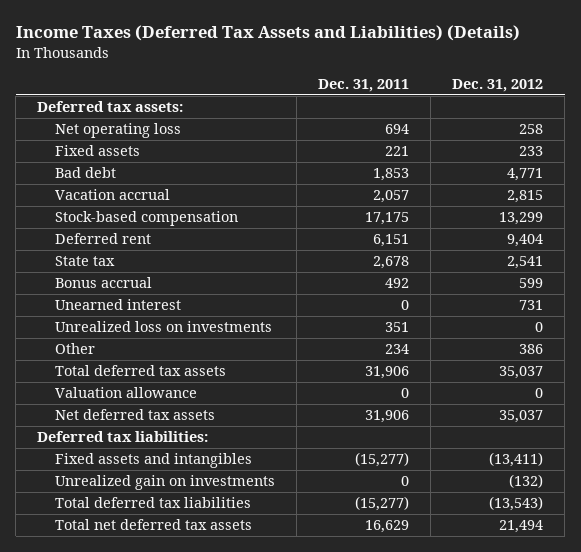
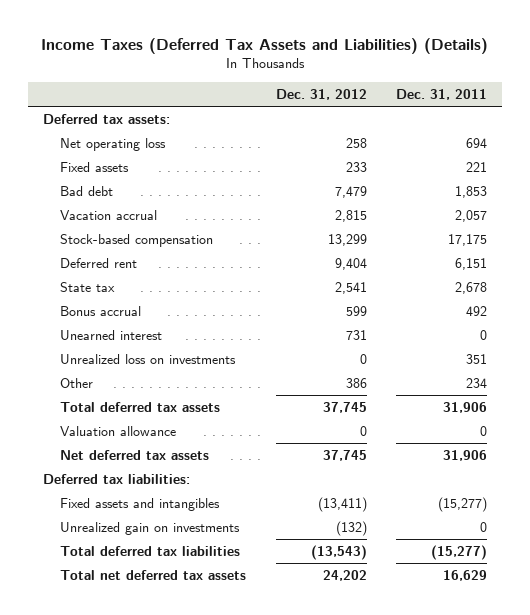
[507,168,544,182] 4,771 -> [334,185,367,198] 7,479
[499,366,544,380] 35,037 -> [322,401,367,413] 37,745
[499,410,544,424] 35,037 -> [322,449,367,461] 37,745
[499,520,544,534] 21,494 -> [322,569,367,581] 24,202

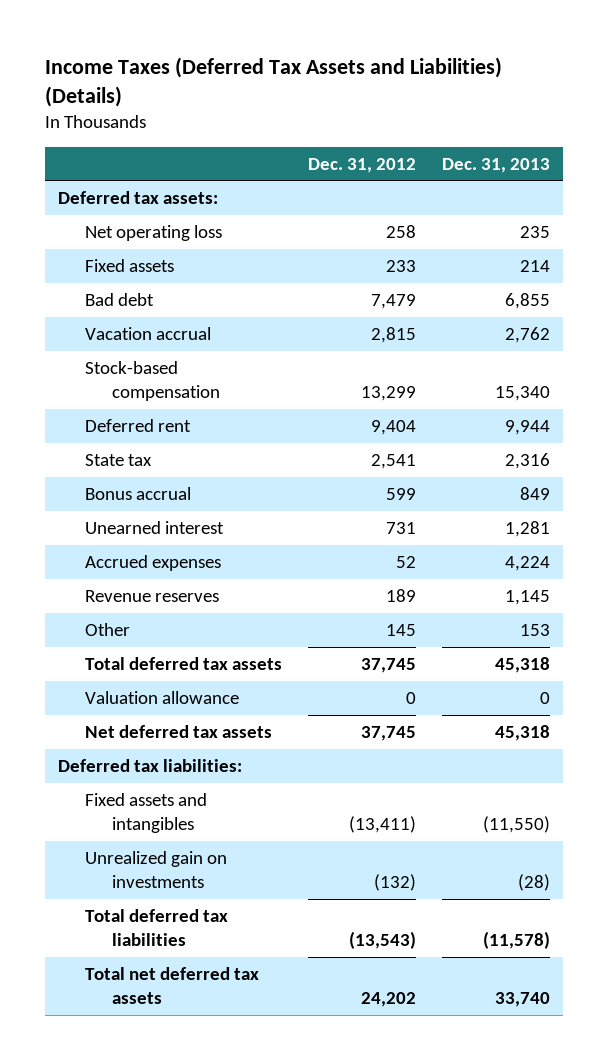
[396,88,488,100] Dec. 31, 2011 -> none
none -> [441,157,550,173] Dec. 31, 2013
[60,353,237,364] Unrealized loss on investments -> none
none -> [84,554,221,571] Accrued expenses
none -> [84,589,219,602] Revenue reserves
[345,377,367,388] 386 -> [385,623,416,636] 145

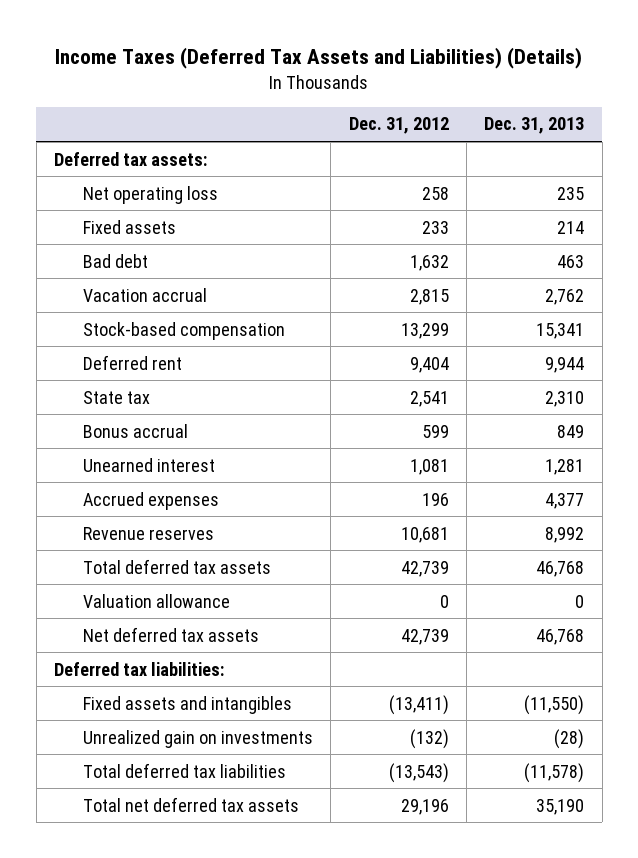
[370,293,416,309] 7,479 -> [409,254,449,271] 1,632
[504,292,550,309] 6,855 -> [557,254,585,268] 463
[494,385,550,401] 15,340 -> [536,322,585,339] 15,341
[504,452,550,469] 2,316 -> [545,390,585,407] 2,310
[84,622,130,636] Other -> none
[385,521,416,534] 731 -> [409,458,449,475] 1,081
[395,555,416,568] 52 -> [421,492,449,506] 196
[504,555,550,571] 4,224 -> [545,492,585,509] 4,377
[385,588,416,602] 189 -> [400,526,449,543] 10,681
[504,589,550,605] 1,145 -> [545,526,585,543] 8,992
[360,657,416,673] 37,745 -> [400,560,449,577] 42,739
[494,656,550,673] 45,318 -> [536,560,585,577] 46,768
[360,725,416,741] 37,745 -> [400,628,449,645] 42,739
[494,724,550,741] 45,318 -> [536,628,585,645] 46,768
[360,991,416,1007] 24,202 -> [400,798,449,815] 29,196
[494,991,550,1007] 33,740 -> [536,798,585,815] 35,190

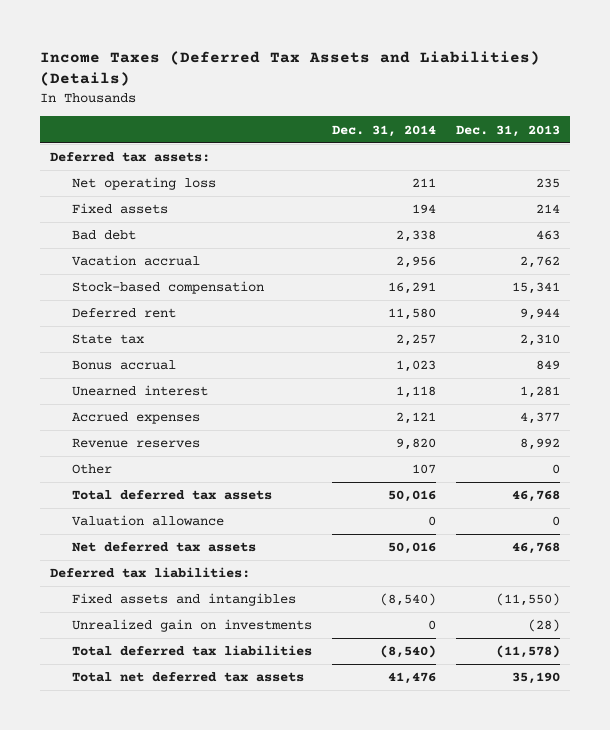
[348,117,449,135] Dec. 31, 2012 -> none
none -> [331,124,436,137] Dec. 31, 2014
none -> [71,464,112,475] Other

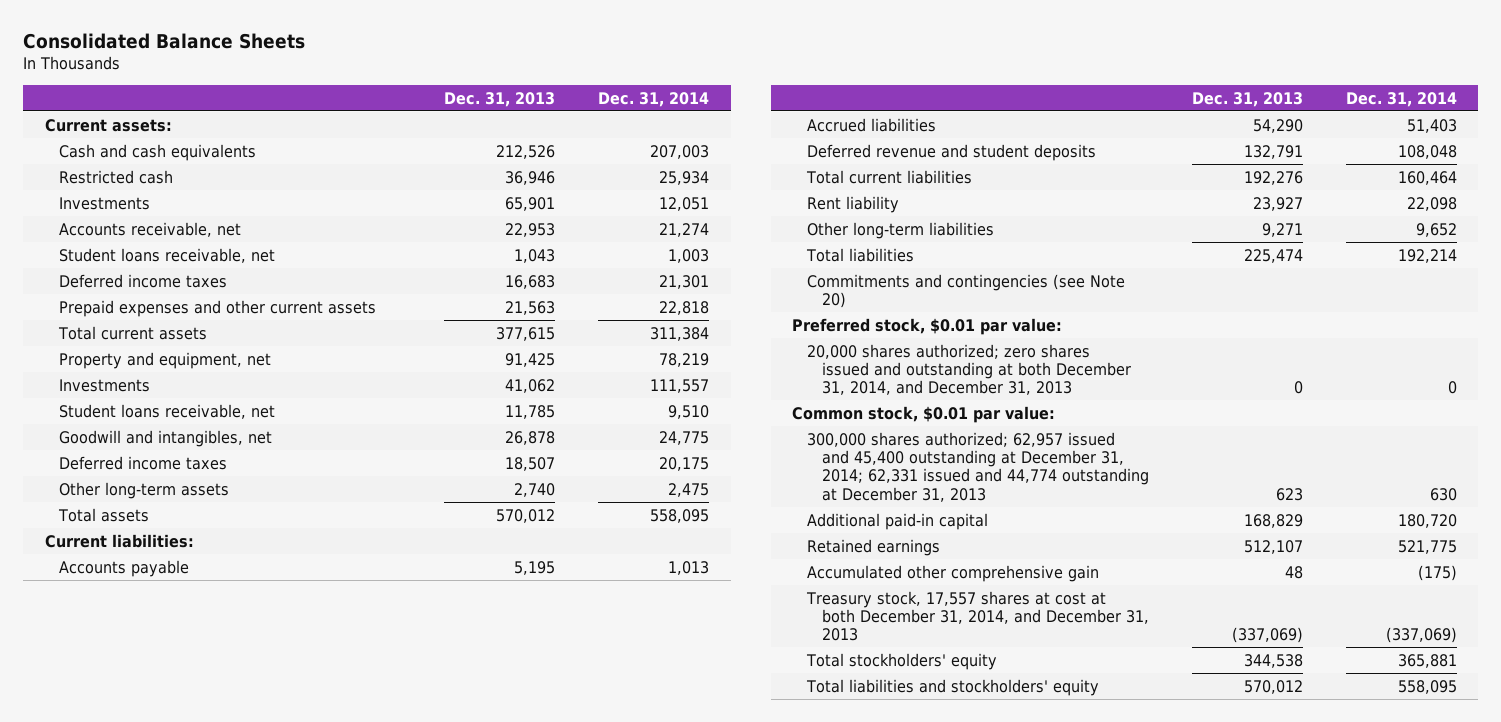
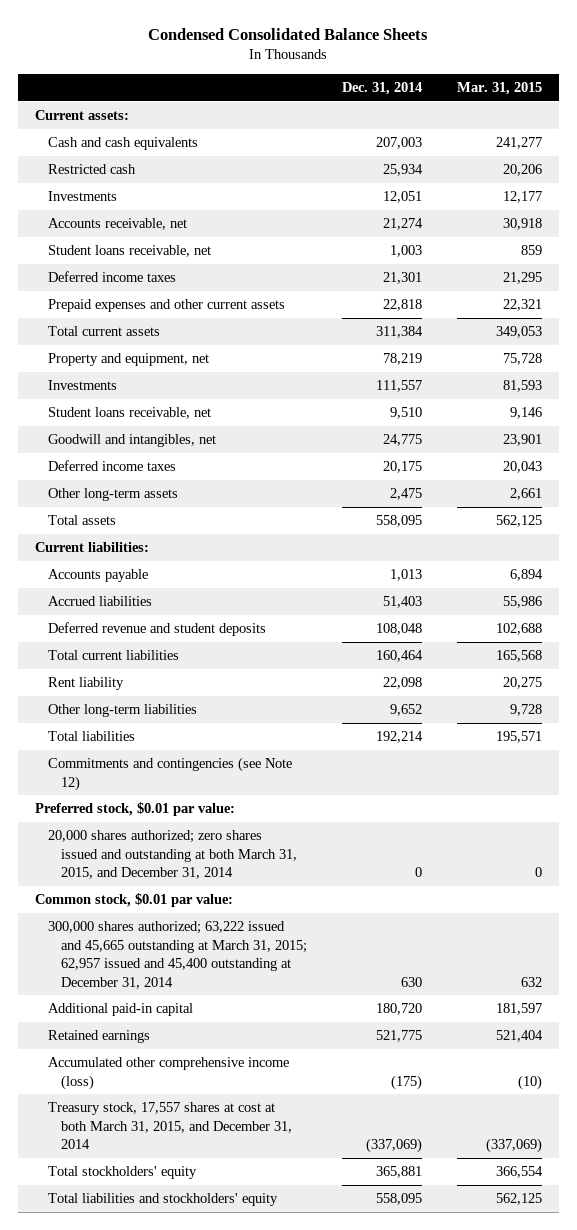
[23,32,306,49] Consolidated Balance Sheets -> [148,27,429,40] Condensed Consolidated Balance Sheets
[444,91,556,107] Dec. 31, 2013 -> none
none -> [456,81,542,95] Mar. 31, 2015
[806,273,1125,308] Commitments and contingencies (see Note 20) -> [47,757,292,791] Commitments and contingencies (see Note 12)
[806,343,1131,396] 20,000 shares authorized; zero shares issued and outstanding at both December 31, 2014, and December 31, 2013 -> [47,830,297,880] 20,000 shares authorized; zero shares issued and outstanding at both March 31, 2015, and December 31, 2014
[806,431,1149,502] 300,000 shares authorized; 62,957 issued and 45,400 outstanding at December 31, 2014; 62,331 issued and 44,774 outstanding at December 31, 2013 -> [47,921,307,989] 300,000 shares authorized; 63,222 issued and 45,665 outstanding at March 31, 2015; 62,957 issued and 45,400 outstanding at December 31, 2014
[806,564,1099,582] Accumulated other comprehensive gain -> [47,1057,289,1090] Accumulated other comprehensive income (loss)
[805,590,1149,642] Treasury stock, 17,557 shares at cost at both December 31, 2014, and December 31, 2013 -> [47,1102,292,1150] Treasury stock, 17,557 shares at cost at both March 31, 2015, and December 31, 2014

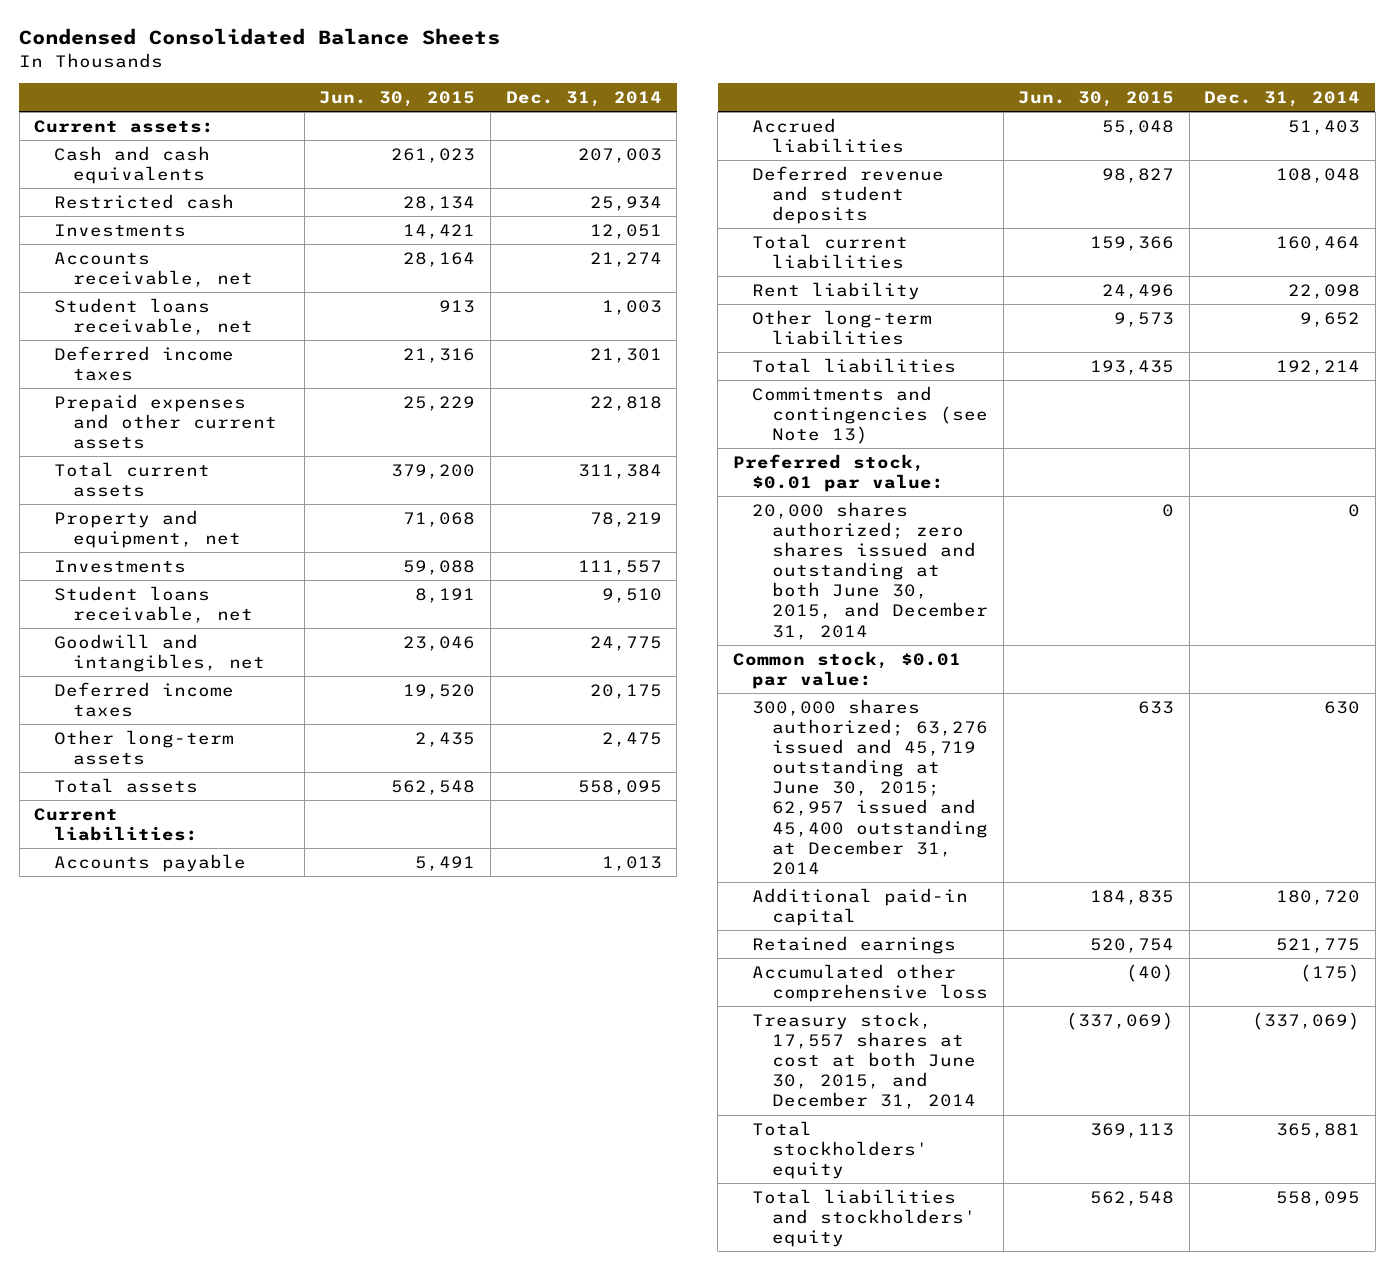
[456,81,542,95] Mar. 31, 2015 -> none
none -> [319,90,476,107] Jun. 30, 2015
[47,757,292,791] Commitments and contingencies (see Note 12) -> [752,385,989,445] Commitments and contingencies (see Note 13)
[47,830,297,880] 20,000 shares authorized; zero shares issued and outstanding at both March 31, 2015, and December 31, 2014 -> [752,501,989,640] 20,000 shares authorized; zero shares issued and outstanding at both June 30, 2015, and December 31, 2014
[47,921,307,989] 300,000 shares authorized; 63,222 issued and 45,665 outstanding at March 31, 2015; 62,957 issued and 45,400 outstanding at December 31, 2014 -> [752,698,989,875] 300,000 shares authorized; 63,276 issued and 45,719 outstanding at June 30, 2015; 62,957 issued and 45,400 outstanding at December 31, 2014
[47,1057,289,1090] Accumulated other comprehensive income (loss) -> [752,963,989,1002] Accumulated other comprehensive loss
[47,1102,292,1150] Treasury stock, 17,557 shares at cost at both March 31, 2015, and December 31, 2014 -> [752,1011,977,1110] Treasury stock, 17,557 shares at cost at both June 30, 2015, and December 31, 2014

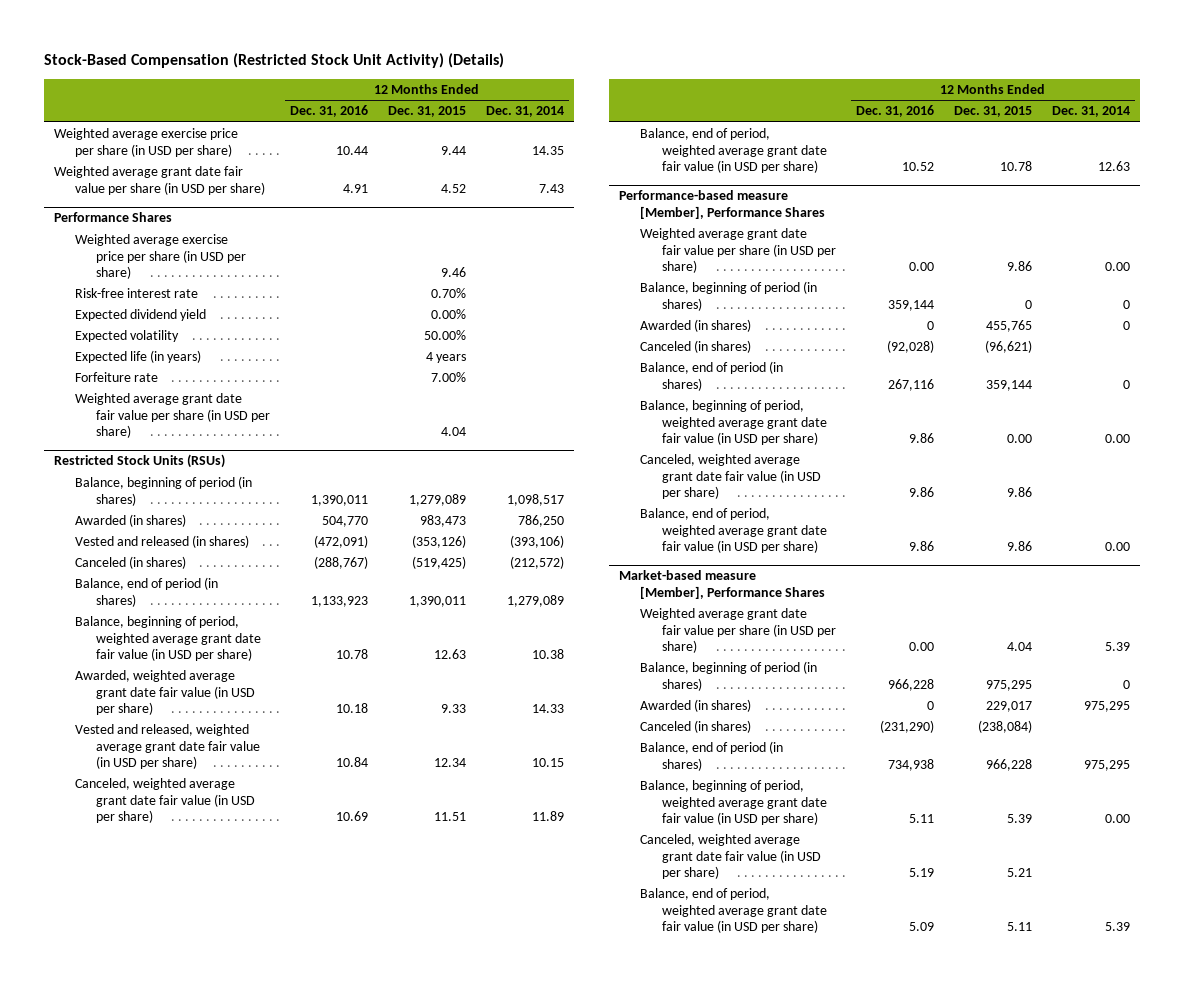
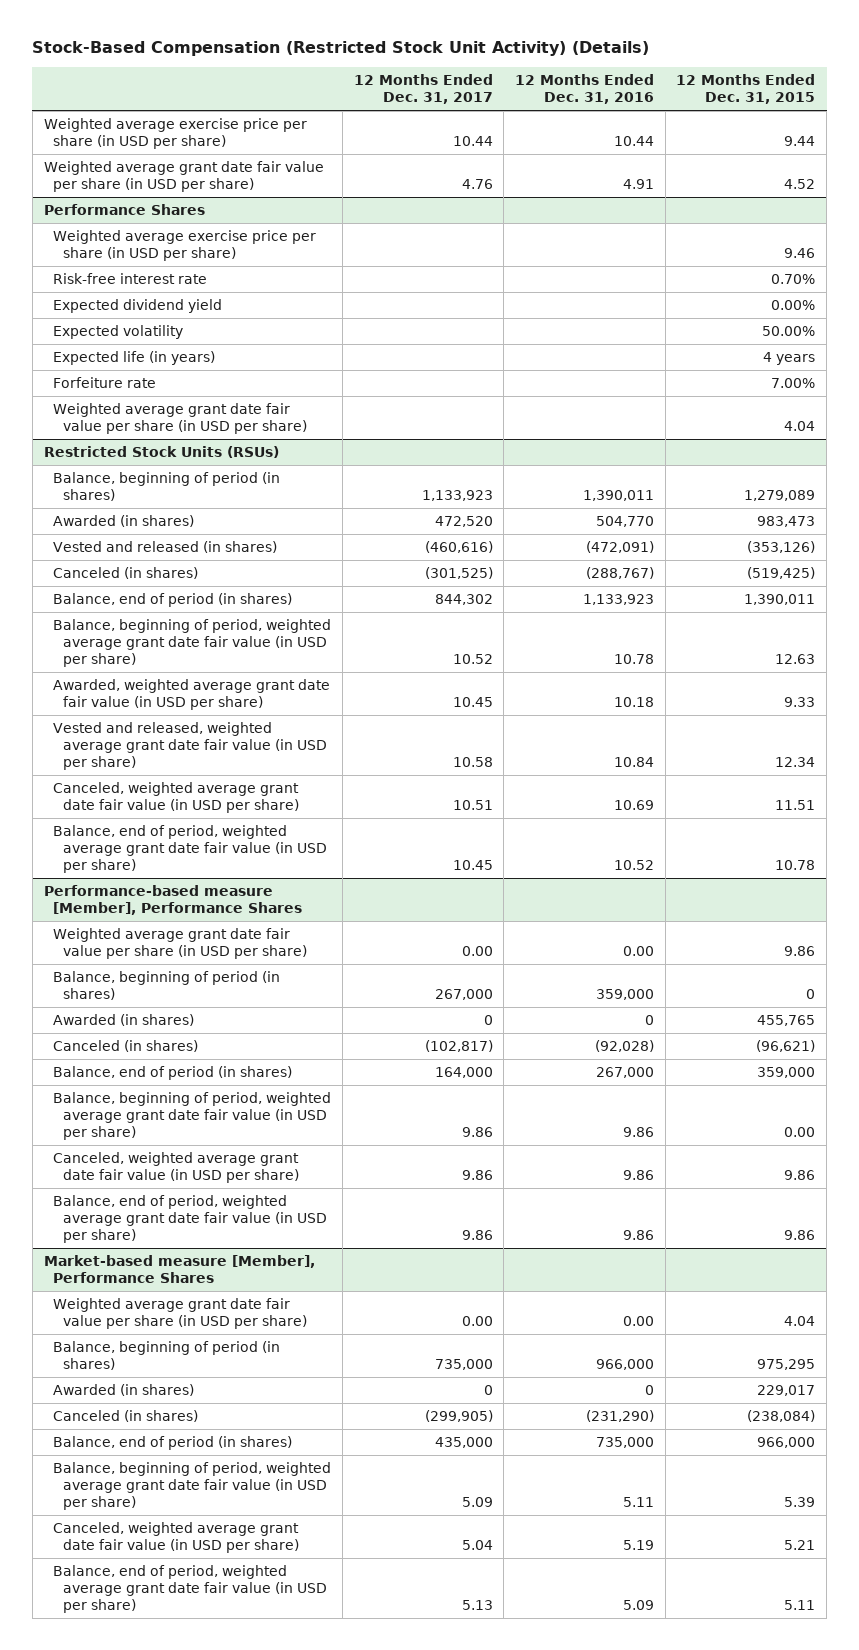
[486,106,565,118] Dec. 31, 2014 -> none
none -> [353,73,493,104] 12 Months Ended Dec. 31, 2017
[887,299,934,311] 359,144 -> [596,988,655,1000] 359,000
[887,378,934,391] 267,116 -> [596,1067,655,1079] 267,000
[985,379,1032,391] 359,144 -> [757,1067,816,1079] 359,000
[887,678,934,691] 966,228 -> [596,1358,655,1370] 966,000
[887,758,934,771] 734,938 -> [596,1437,655,1449] 735,000
[985,758,1032,771] 966,228 -> [757,1437,816,1449] 966,000

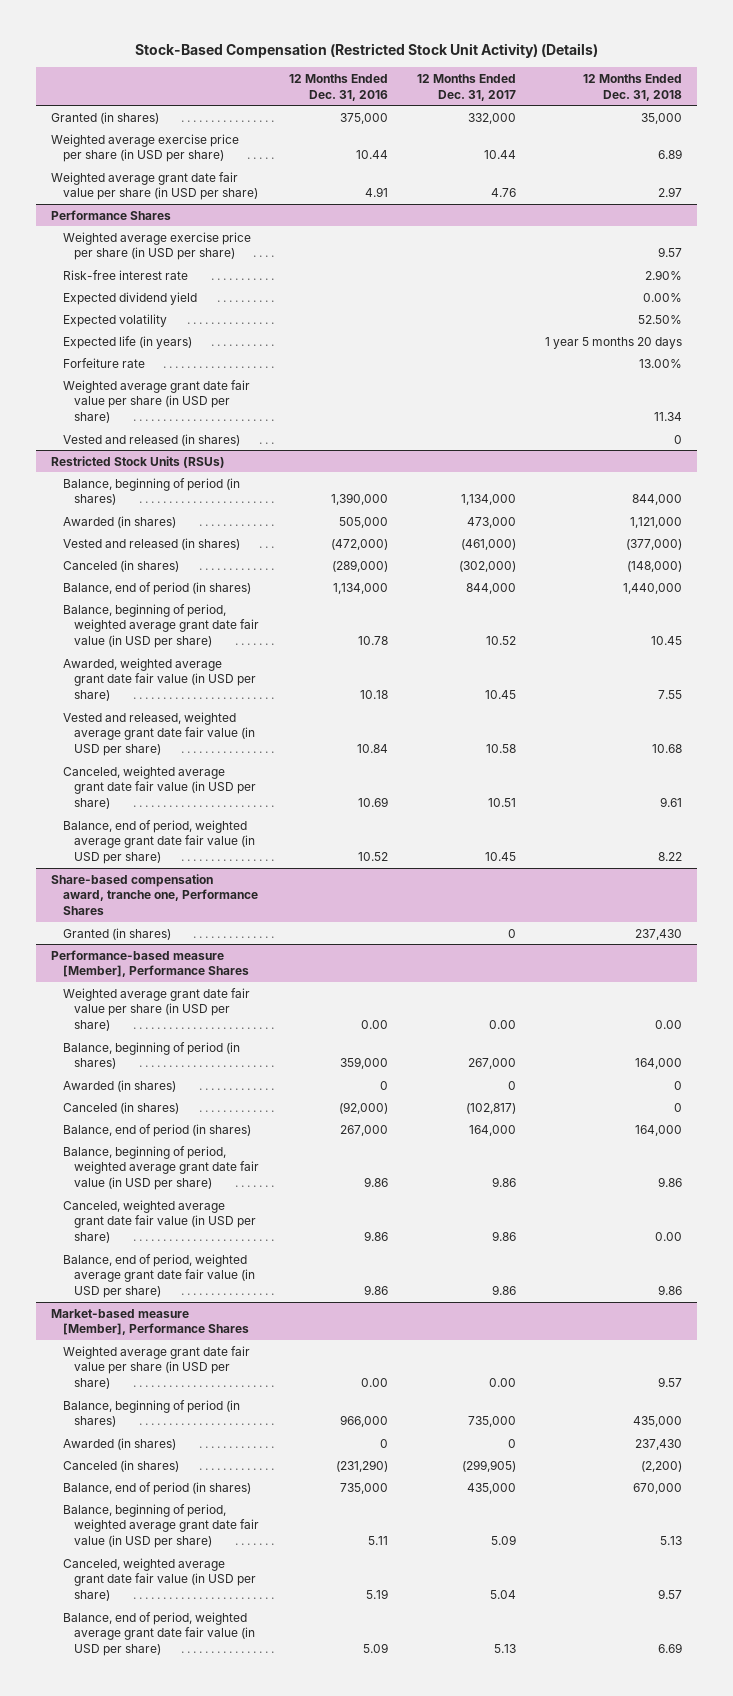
[676,73,816,104] 12 Months Ended Dec. 31, 2015 -> none
none -> [583,73,683,101] 12 Months Ended Dec. 31, 2018
none -> [51,111,160,124] Granted (in shares)
none -> [62,433,240,446] Vested and released (in shares)
[421,489,493,501] 1,133,923 -> [460,494,516,506] 1,134,000
[583,489,655,501] 1,390,011 -> [330,493,388,506] 1,390,000
[434,516,493,528] 472,520 -> [466,516,516,528] 473,000
[596,516,655,528] 504,770 -> [338,516,388,528] 505,000
[424,541,493,554] (460,616) -> [460,538,516,550] (461,000)
[586,541,655,554] (472,091) -> [330,538,388,550] (472,000)
[424,567,493,580] (301,525) -> [458,560,516,572] (302,000)
[586,567,655,580] (288,767) -> [331,559,388,572] (289,000)
[434,594,493,606] 844,302 -> [465,582,516,594] 844,000
[583,594,655,606] 1,133,923 -> [332,582,388,594] 1,134,000
none -> [51,873,258,915] Share-based compensation award, tranche one, Performance Shares
none -> [62,927,171,940] Granted (in shares)
[595,1040,655,1053] (92,028) -> [338,1101,388,1114] (92,000)

